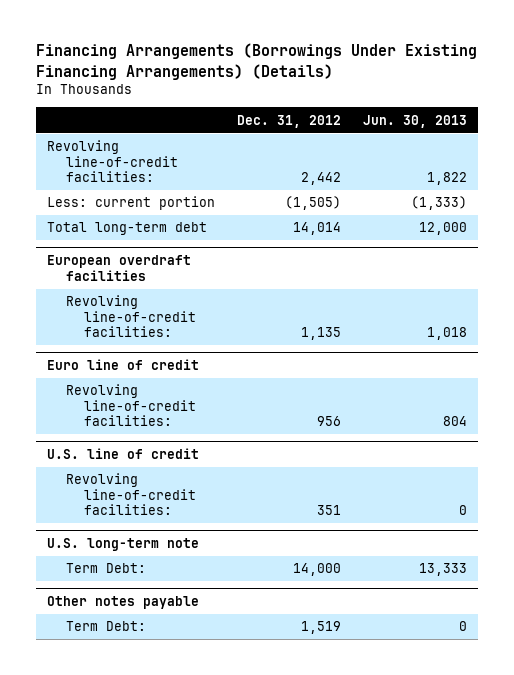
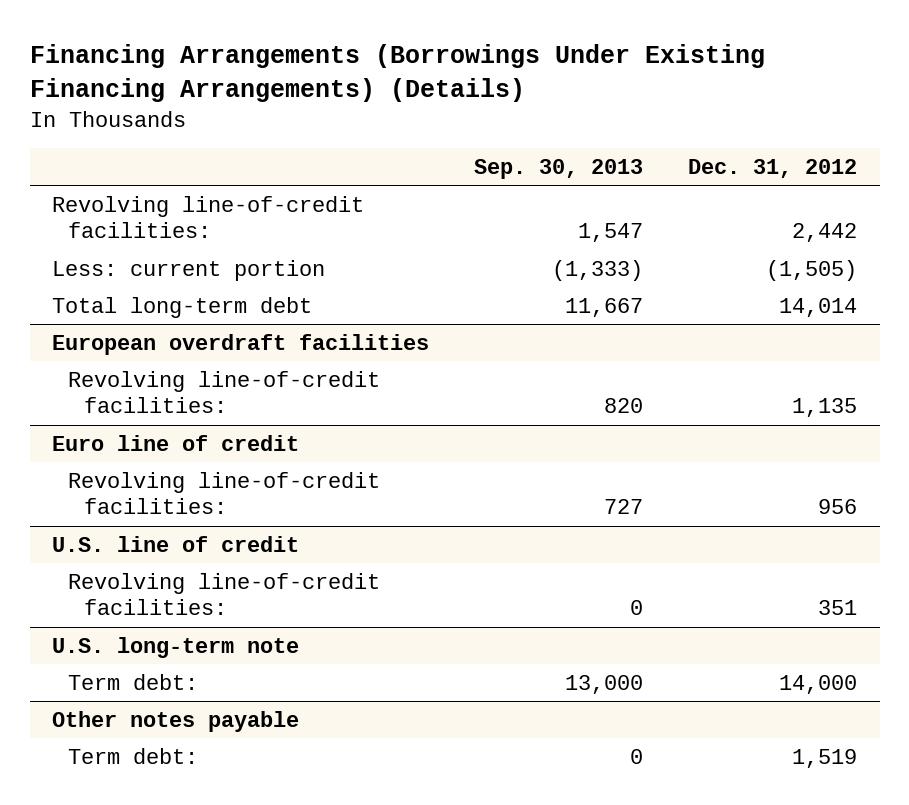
[362,114,467,128] Jun. 30, 2013 -> none
none -> [474,159,644,180] Sep. 30, 2013
[65,563,146,574] Term Debt: -> [67,673,198,690] Term debt:
[65,621,146,632] Term Debt: -> [67,747,198,764] Term debt:

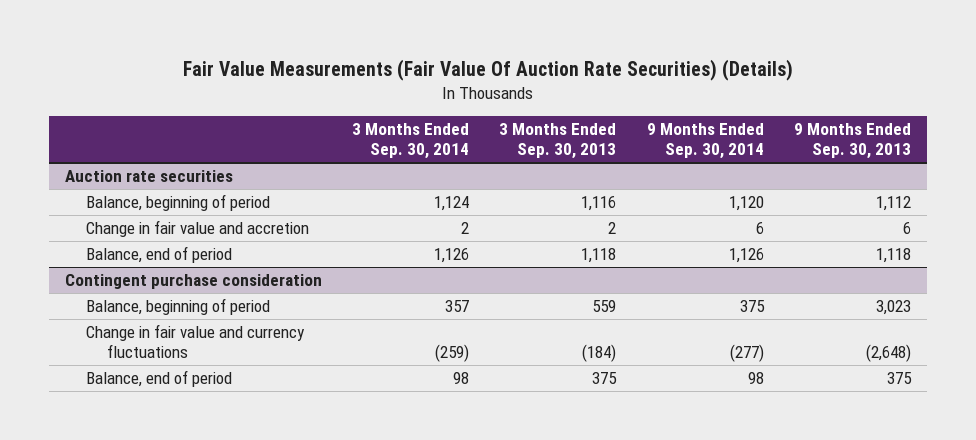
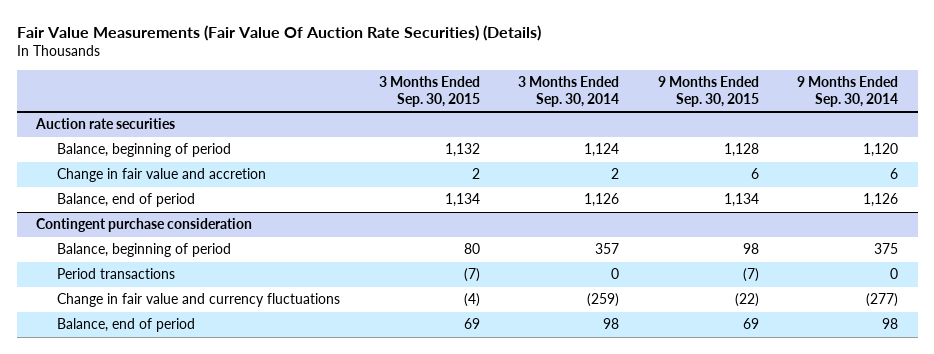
[499,123,617,160] 3 Months Ended Sep. 30, 2013 -> none
[794,123,912,160] 9 Months Ended Sep. 30, 2013 -> none
none -> [378,75,480,108] 3 Months Ended Sep. 30, 2015
none -> [657,75,759,108] 9 Months Ended Sep. 30, 2015
none -> [57,268,176,280] Period transactions

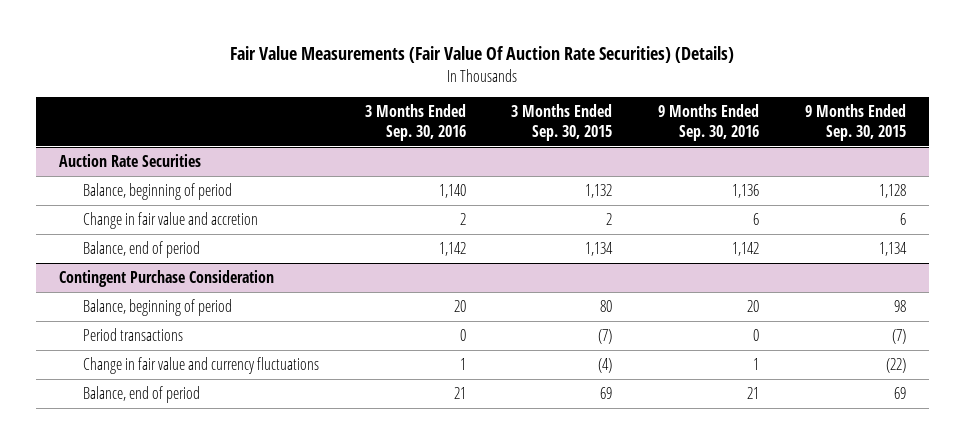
[518,75,620,108] 3 Months Ended Sep. 30, 2014 -> none
[797,75,899,108] 9 Months Ended Sep. 30, 2014 -> none
none -> [364,104,466,141] 3 Months Ended Sep. 30, 2016
none -> [658,104,760,141] 9 Months Ended Sep. 30, 2016
[34,118,175,130] Auction rate securities -> [58,154,201,168] Auction Rate Securities
[35,218,252,233] Contingent purchase consideration -> [58,270,274,288] Contingent Purchase Consideration

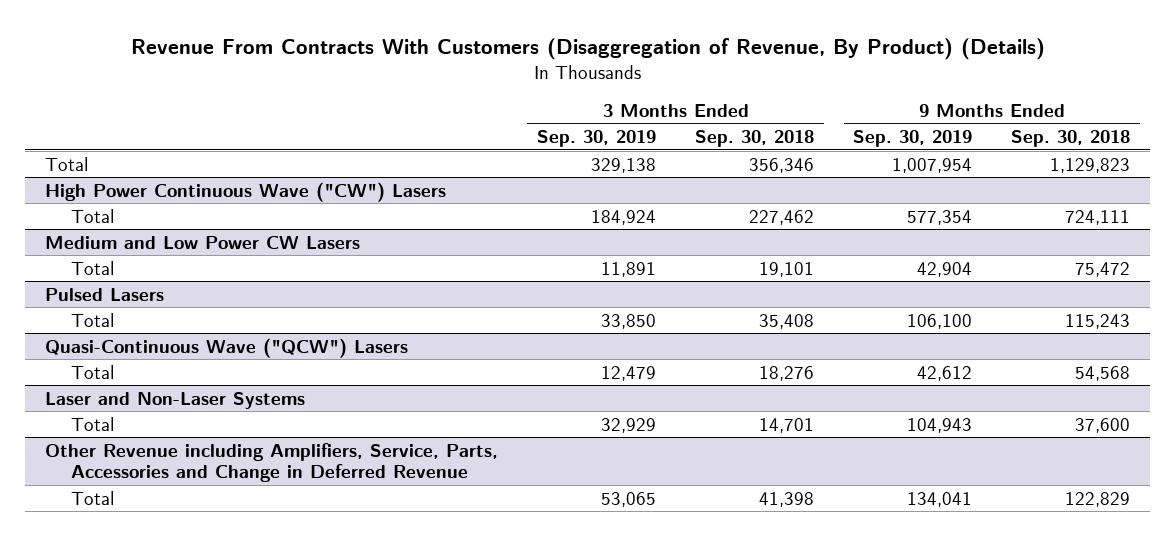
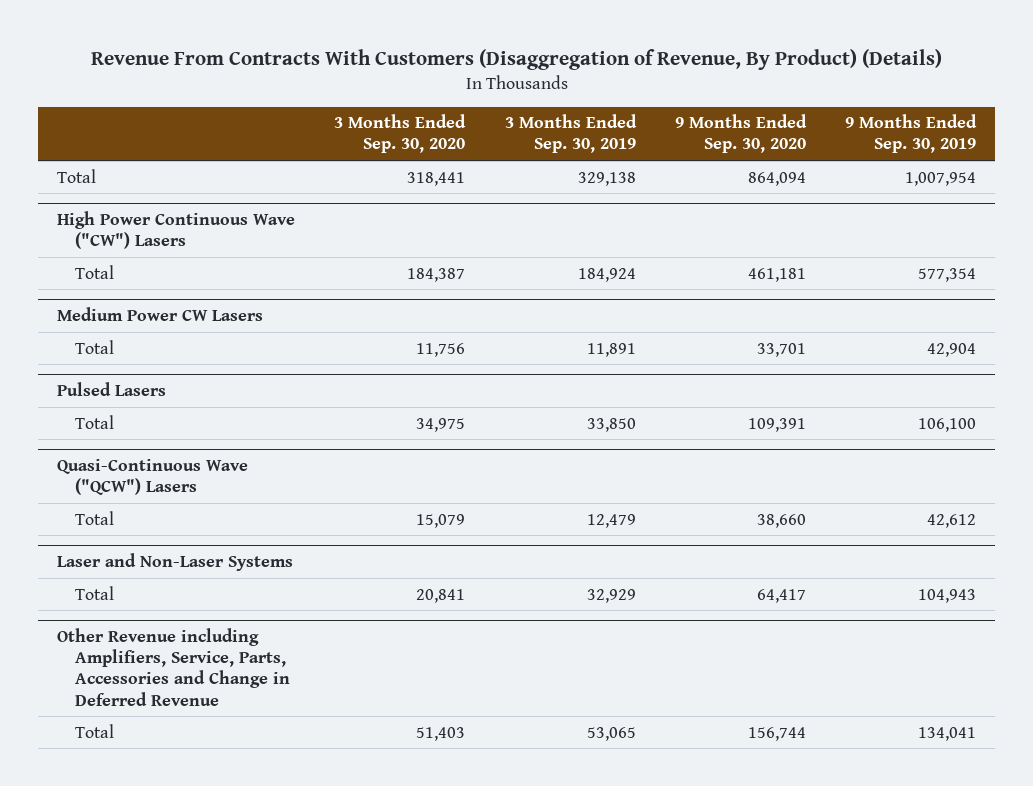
[695,130,815,148] Sep. 30, 2018 -> none
[1011,130,1131,148] Sep. 30, 2018 -> none
none -> [334,114,467,154] 3 Months Ended Sep. 30, 2020
none -> [674,114,807,154] 9 Months Ended Sep. 30, 2020
[44,235,360,249] Medium and Low Power CW Lasers -> [57,307,264,322] Medium Power CW Lasers

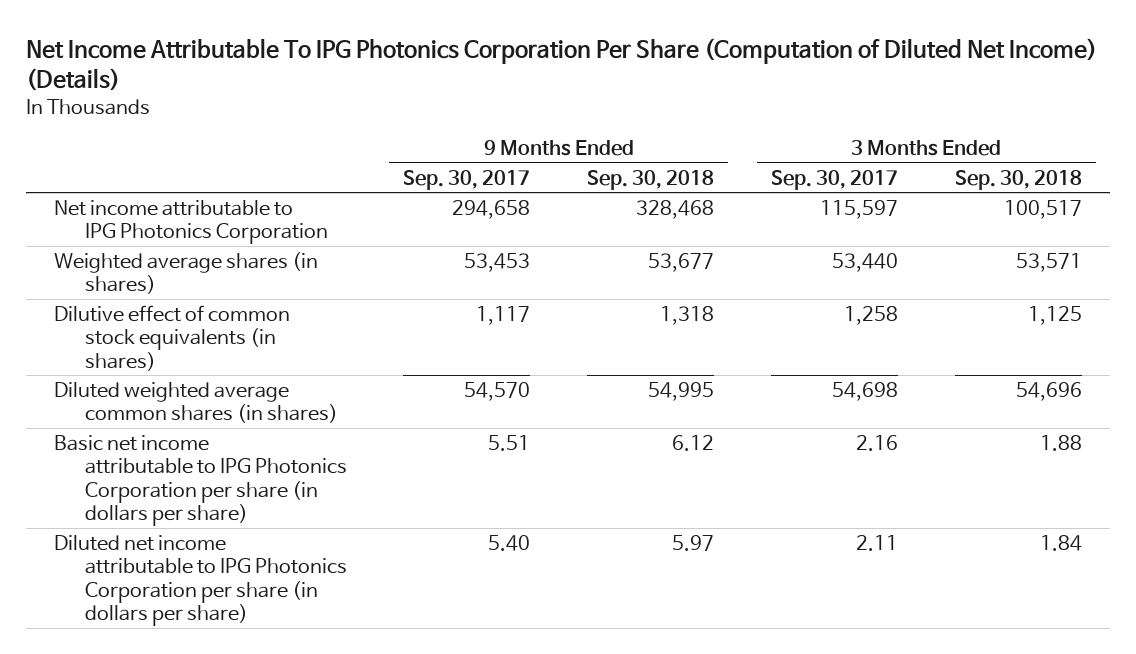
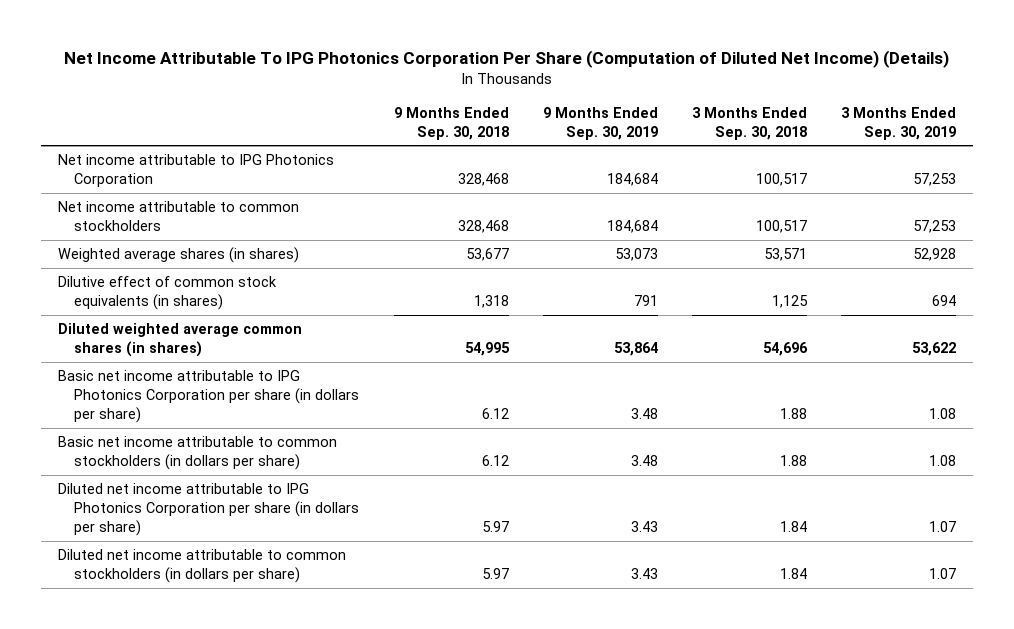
[403,169,531,190] Sep. 30, 2017 -> none
[770,169,898,190] Sep. 30, 2017 -> none
none -> [542,106,658,140] 9 Months Ended Sep. 30, 2019
none -> [840,106,956,140] 3 Months Ended Sep. 30, 2019
none -> [58,201,300,232] Net income attributable to common stockholders
none -> [58,436,338,471] Basic net income attributable to common stockholders (in dollars per share)
none -> [58,549,347,584] Diluted net income attributable to common stockholders (in dollars per share)

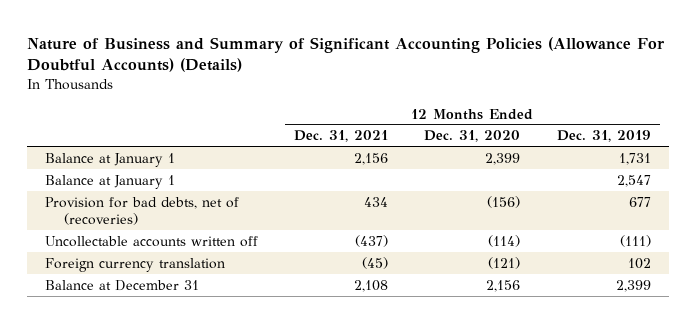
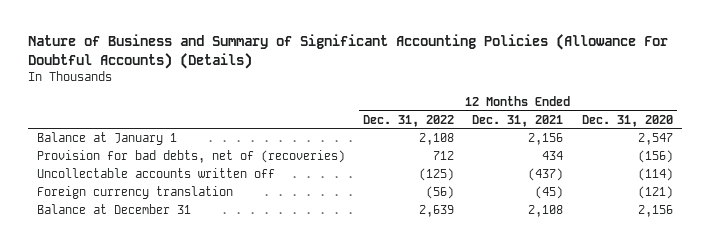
[556,130,651,143] Dec. 31, 2019 -> none
none -> [363,114,455,127] Dec. 31, 2022
[44,174,175,189] Balance at January 1 -> none
[485,152,521,165] 2,399 -> [637,133,673,146] 2,547

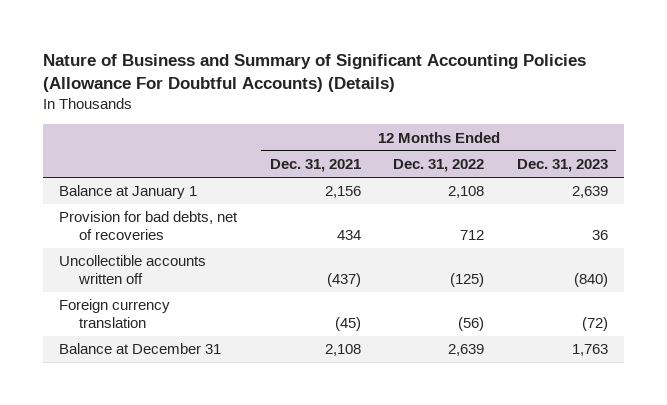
[581,114,673,127] Dec. 31, 2020 -> none
none -> [516,159,608,173] Dec. 31, 2023
[36,150,345,164] Provision for bad debts, net of (recoveries) -> [59,211,239,241] Provision for bad debts, net of recoveries
[36,168,275,179] Uncollectable accounts written off -> [59,255,207,285] Uncollectible accounts written off

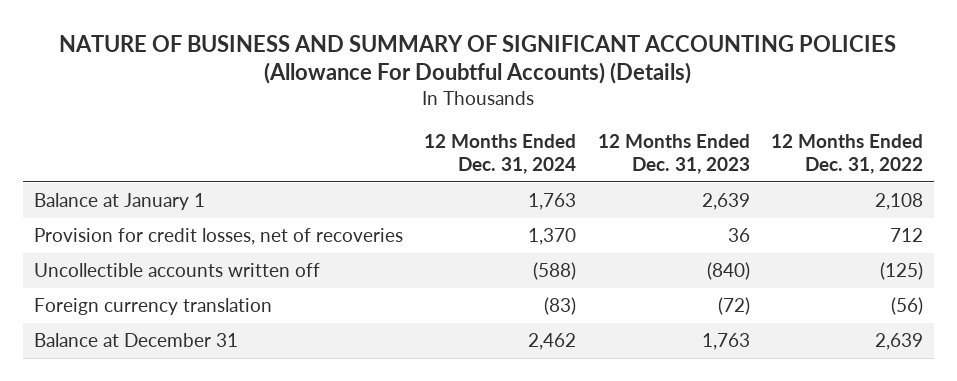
[42,53,586,93] Nature of Business and Summary of Significant Accounting Policies (Allowance For Doubtful Accounts) (Details) -> [59,34,897,85] NATURE OF BUSINESS AND SUMMARY OF SIGNIFICANT ACCOUNTING POLICIES (Allowance For Doubtful Accounts) (Details)
[269,159,361,173] Dec. 31, 2021 -> none
none -> [424,134,577,174] 12 Months Ended Dec. 31, 2024
[59,211,239,241] Provision for bad debts, net of recoveries -> [33,228,403,246] Provision for credit losses, net of recoveries

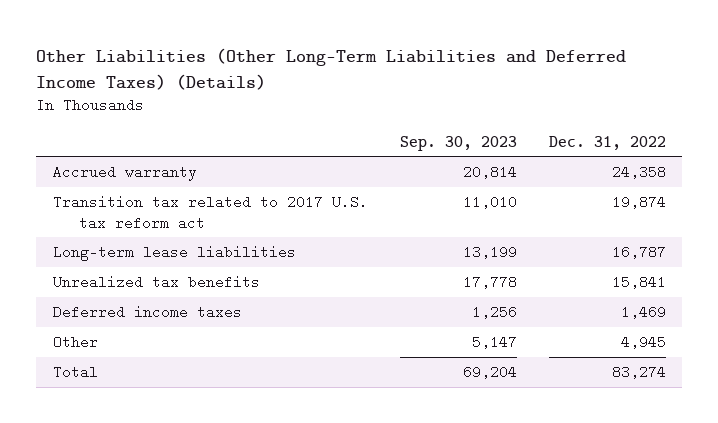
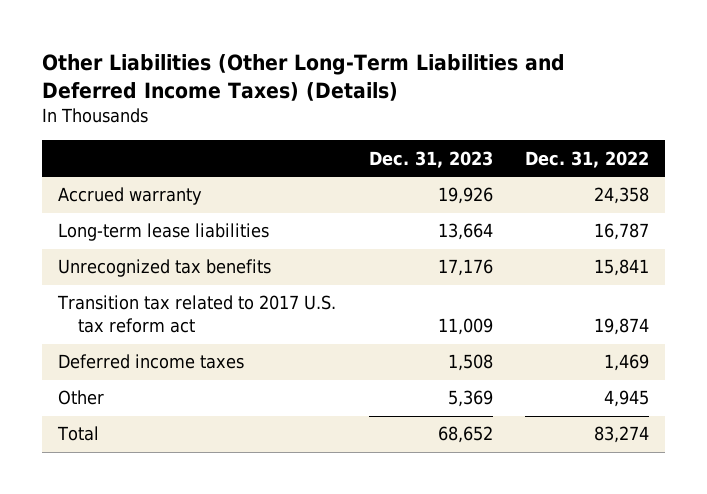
[399,135,517,151] Sep. 30, 2023 -> none
none -> [368,150,493,168] Dec. 31, 2023
[52,274,260,289] Unrealized tax benefits -> [58,259,272,278] Unrecognized tax benefits
[52,194,368,230] Transition tax related to 2017 U.S. tax reform act -> [57,295,337,334] Transition tax related to 2017 U.S. tax reform act

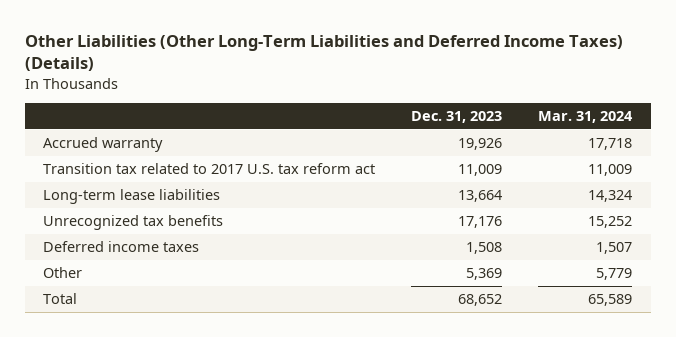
[525,150,650,168] Dec. 31, 2022 -> none
none -> [538,111,634,124] Mar. 31, 2024
[57,295,337,334] Transition tax related to 2017 U.S. tax reform act -> [43,163,376,175] Transition tax related to 2017 U.S. tax reform act

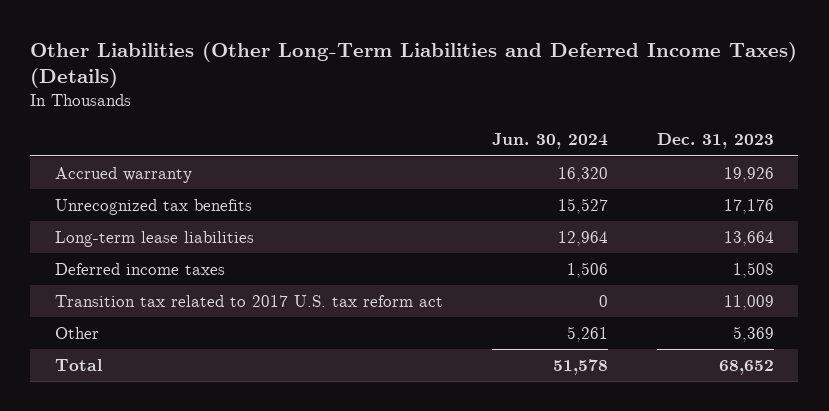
[538,111,634,124] Mar. 31, 2024 -> none
none -> [491,133,608,150] Jun. 30, 2024
[43,189,221,205] Long-term lease liabilities -> [54,231,254,248] Long-term lease liabilities
[43,163,376,175] Transition tax related to 2017 U.S. tax reform act -> [54,295,443,308] Transition tax related to 2017 U.S. tax reform act

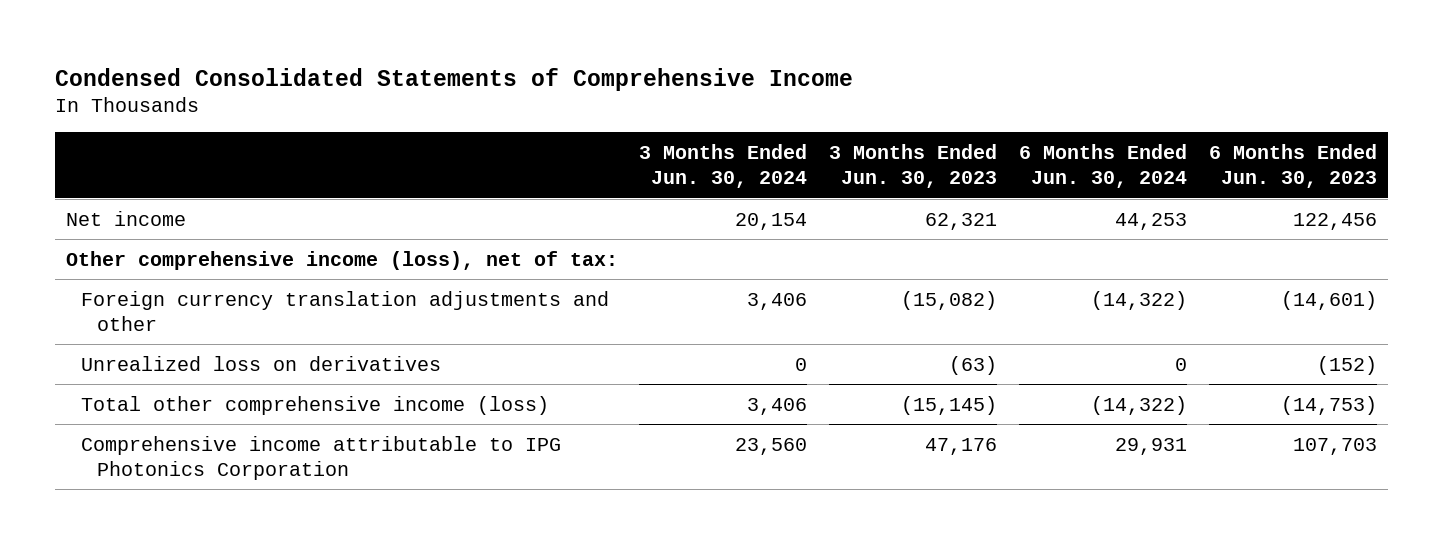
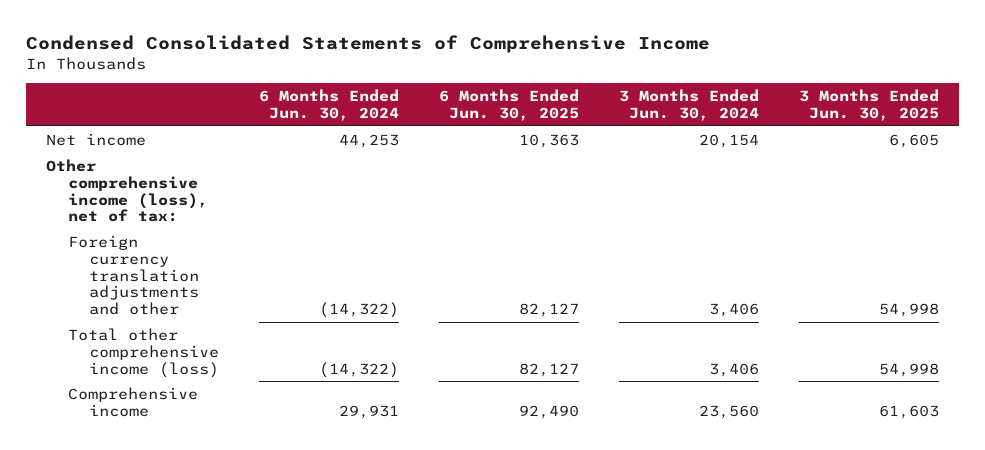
[829,144,998,189] 3 Months Ended Jun. 30, 2023 -> none
[1209,144,1378,189] 6 Months Ended Jun. 30, 2023 -> none
none -> [439,89,580,121] 6 Months Ended Jun. 30, 2025
none -> [798,89,939,121] 3 Months Ended Jun. 30, 2025
[81,355,442,371] Unrealized loss on derivatives -> none
[81,435,562,480] Comprehensive income attributable to IPG Photonics Corporation -> [67,386,198,417] Comprehensive income

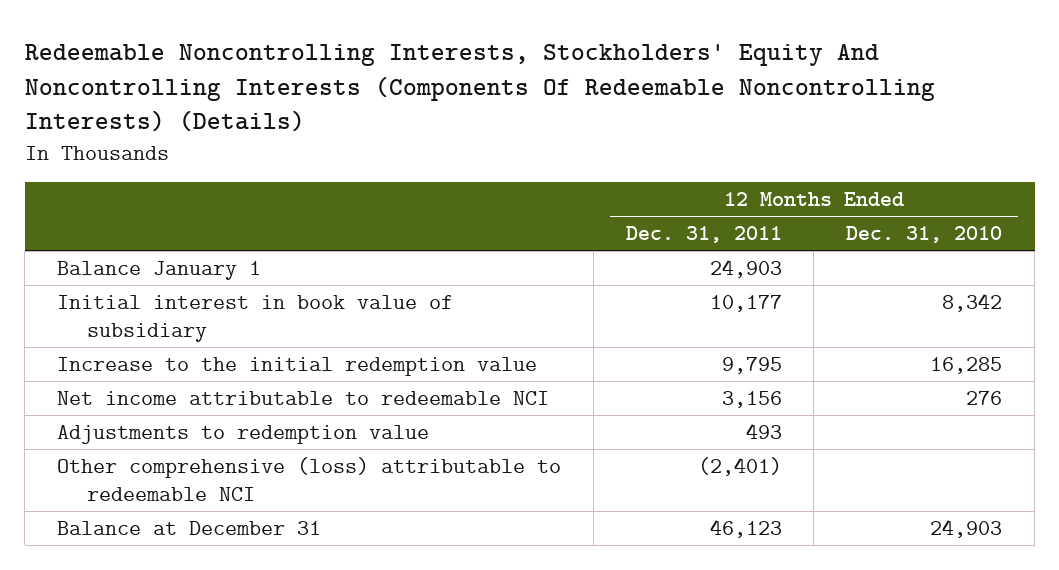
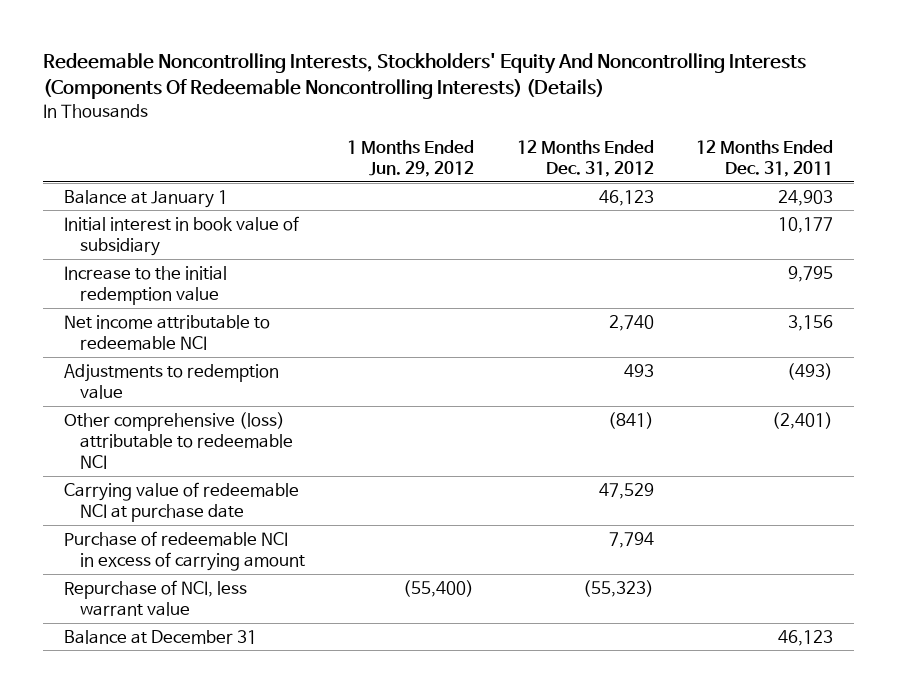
[846,225,1003,243] Dec. 31, 2010 -> none
none -> [347,140,475,178] 1 Months Ended Jun. 29, 2012
none -> [516,140,654,178] 12 Months Ended Dec. 31, 2012
[57,260,262,280] Balance January 1 -> [63,189,228,208] Balance at January 1
[745,422,782,439] 493 -> [787,362,834,380] (493)
none -> [63,481,299,522] Carrying value of redeemable NCI at purchase date
none -> [63,530,306,571] Purchase of redeemable NCI in excess of carrying amount
none -> [63,579,247,616] Repurchase of NCI, less warrant value

